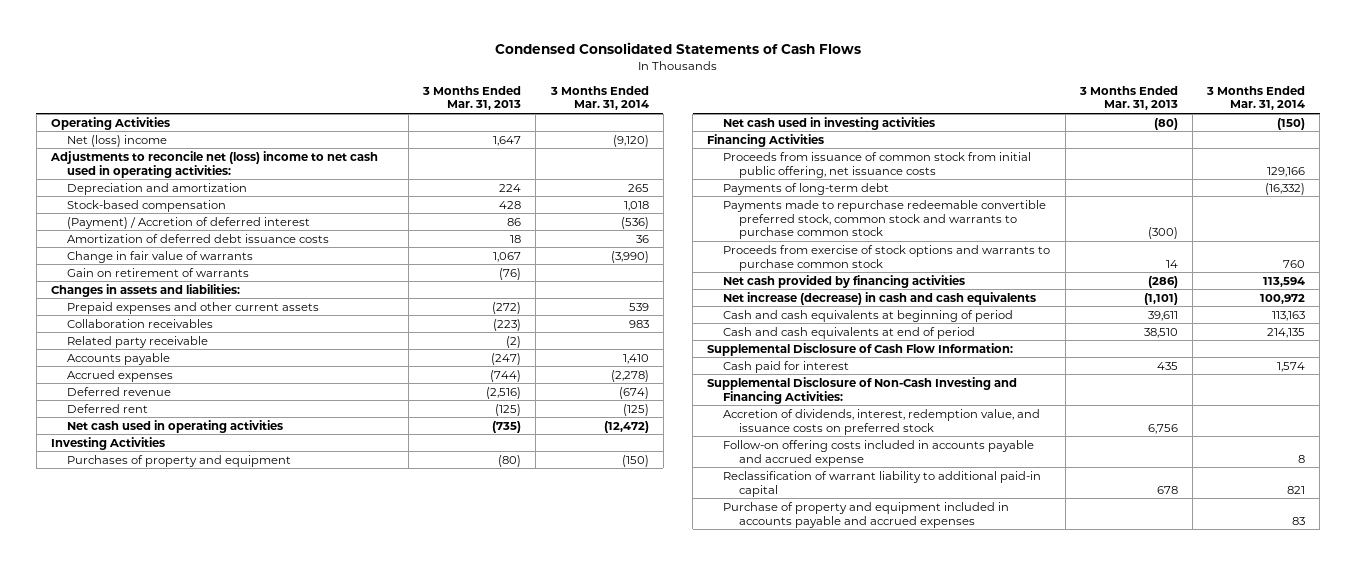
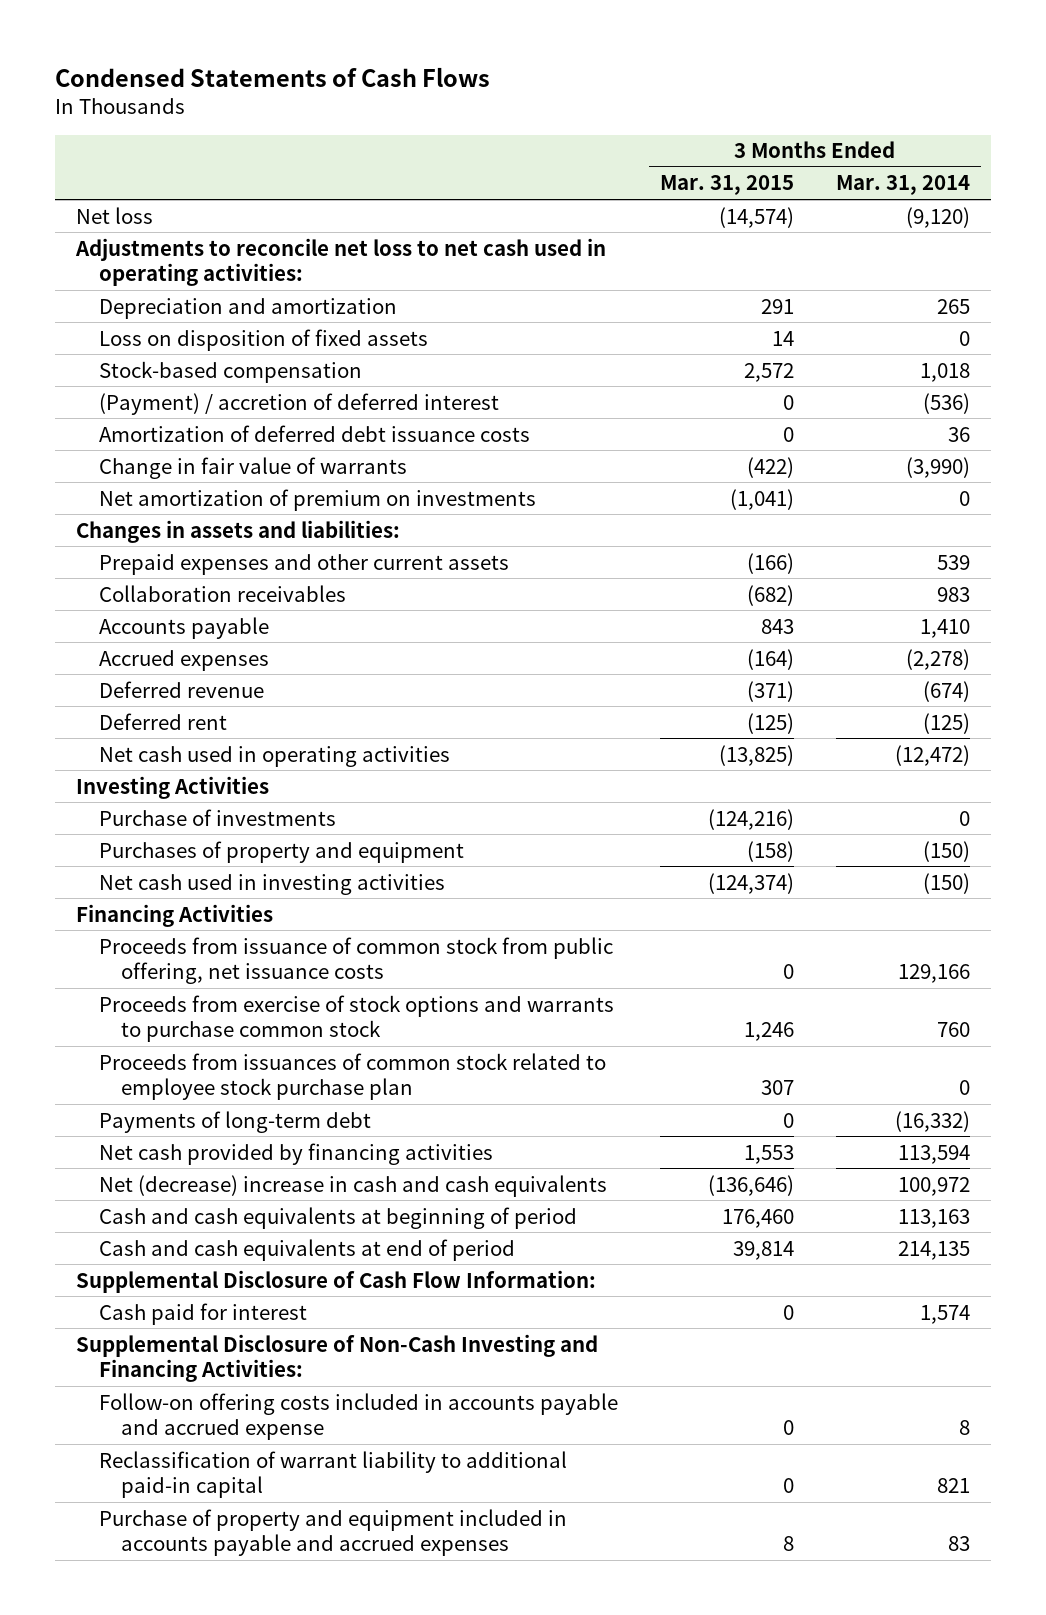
[494,42,861,55] Condensed Consolidated Statements of Cash Flows -> [54,66,490,87] Condensed Statements of Cash Flows
[422,85,522,111] 3 Months Ended Mar. 31, 2013 -> none
none -> [660,175,795,196] Mar. 31, 2015
[50,116,170,130] Operating Activities -> none
[66,134,167,147] Net (loss) income -> [76,206,154,224] Net loss
[49,150,378,178] Adjustments to reconcile net (loss) income to net cash used in operating activities: -> [75,237,607,287] Adjustments to reconcile net loss to net cash used in operating activities:
none -> [98,328,428,351] Loss on disposition of fixed assets
[66,216,310,229] (Payment) / Accretion of deferred interest -> [98,392,499,415] (Payment) / accretion of deferred interest
[66,267,249,277] Gain on retirement of warrants -> none
none -> [98,488,536,511] Net amortization of premium on investments
[66,335,208,348] Related party receivable -> none
none -> [98,808,336,826] Purchase of investments
[723,199,1047,240] Payments made to repurchase redeemable convertible preferred stock, common stock and warrants to purchase common stock -> none
[723,151,1032,178] Proceeds from issuance of common stock from initial public offering, net issuance costs -> [98,936,613,985] Proceeds from issuance of common stock from public offering, net issuance costs
none -> [98,1052,606,1101] Proceeds from issuances of common stock related to employee stock purchase plan
[723,182,890,195] Payments of long-term debt -> [98,1110,371,1133] Payments of long-term debt
[723,291,1037,305] Net increase (decrease) in cash and cash equivalents -> [98,1174,607,1197] Net (decrease) increase in cash and cash equivalents
[723,408,1041,435] Accretion of dividends, interest, redemption value, and issuance costs on preferred stock -> none

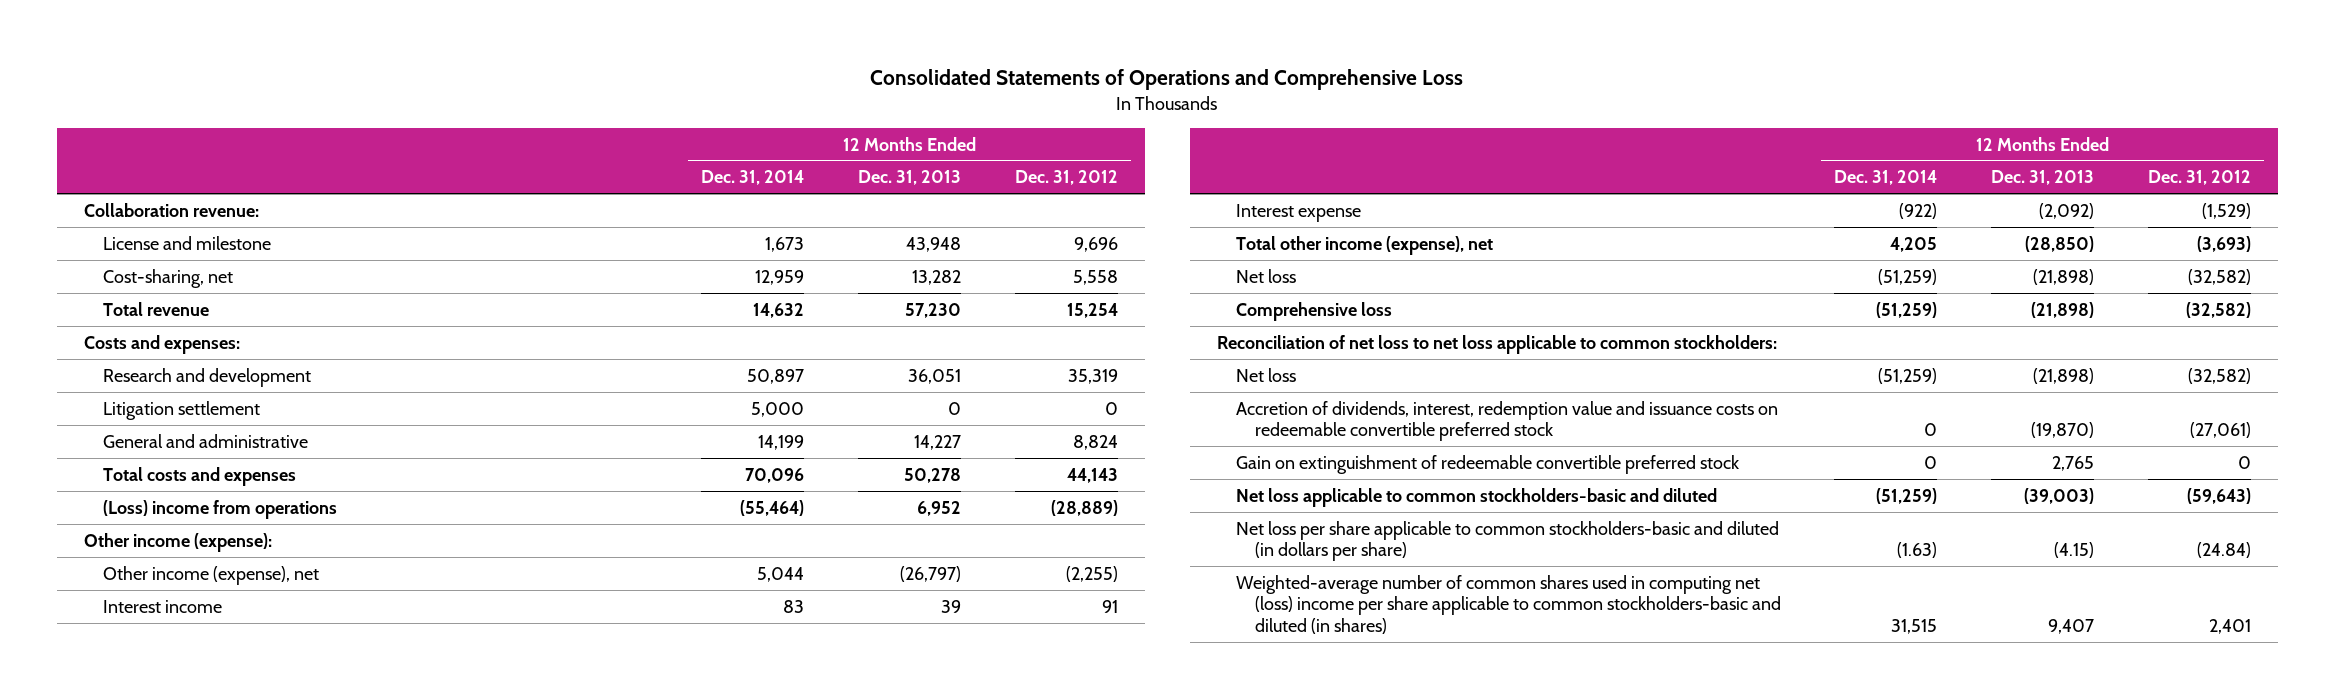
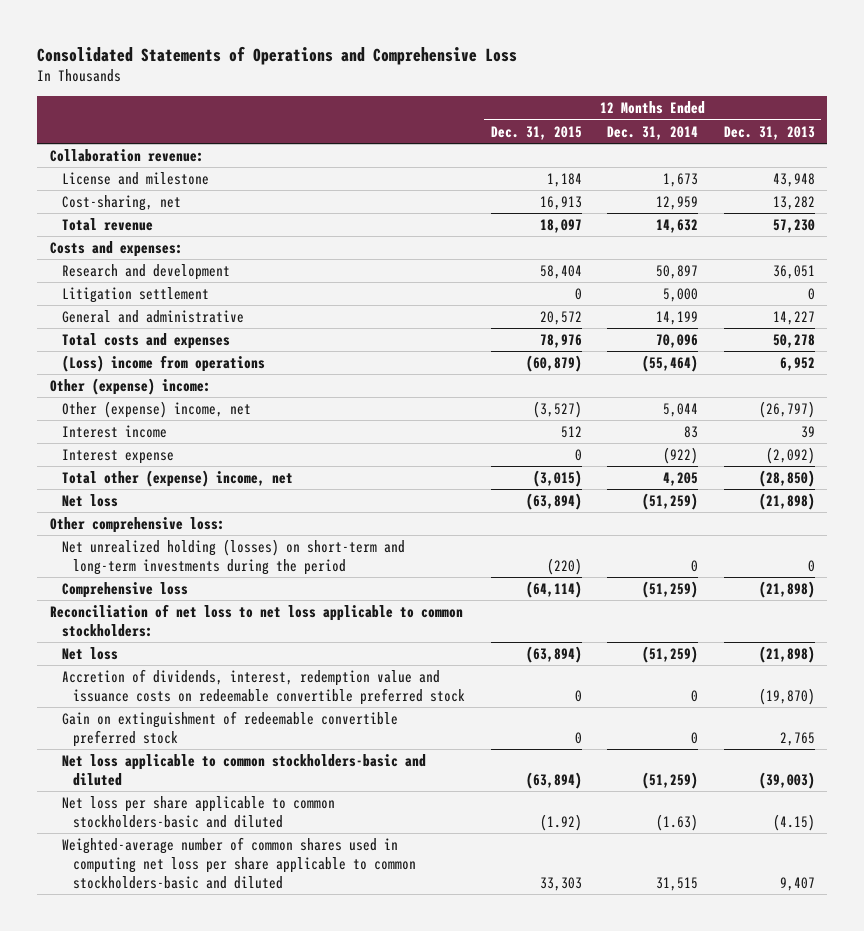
[1014,170,1118,186] Dec. 31, 2012 -> none
none -> [490,125,582,140] Dec. 31, 2015
[83,532,272,552] Other income (expense): -> [49,378,211,396] Other (expense) income:
[102,565,319,585] Other income (expense), net -> [61,401,251,419] Other (expense) income, net
[1235,235,1493,255] Total other income (expense), net -> [61,470,293,488] Total other (expense) income, net
none -> [49,517,225,534] Other comprehensive loss:
none -> [61,539,405,575] Net unrealized holding (losses) on short-term and long-term investments during the period
[1235,520,1779,562] Net loss per share applicable to common stockholders-basic and diluted (in dollars per share) -> [61,796,335,828] Net loss per share applicable to common stockholders-basic and diluted
[1235,574,1781,634] Weighted-average number of common shares used in computing net (loss) income per share applicable to common stockholders-basic and diluted (in shares) -> [61,837,417,889] Weighted-average number of common shares used in computing net loss per share applicable to common stockholders-basic and diluted

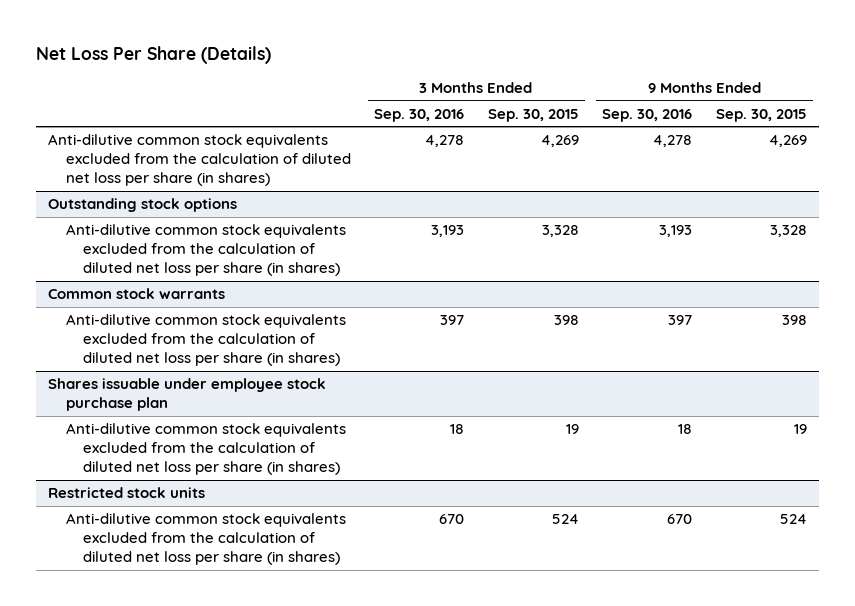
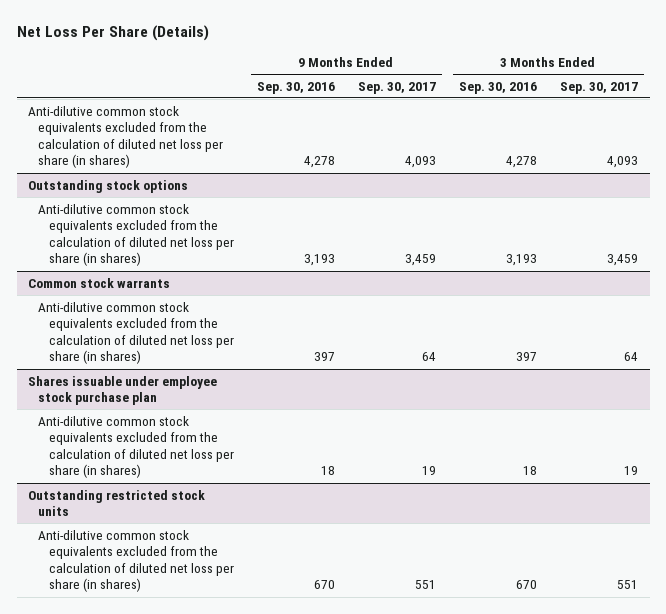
[487,108,579,122] Sep. 30, 2015 -> none
[715,108,807,122] Sep. 30, 2015 -> none
none -> [357,81,436,94] Sep. 30, 2017
none -> [560,81,639,94] Sep. 30, 2017
[48,487,206,499] Restricted stock units -> [28,489,206,517] Outstanding restricted stock units

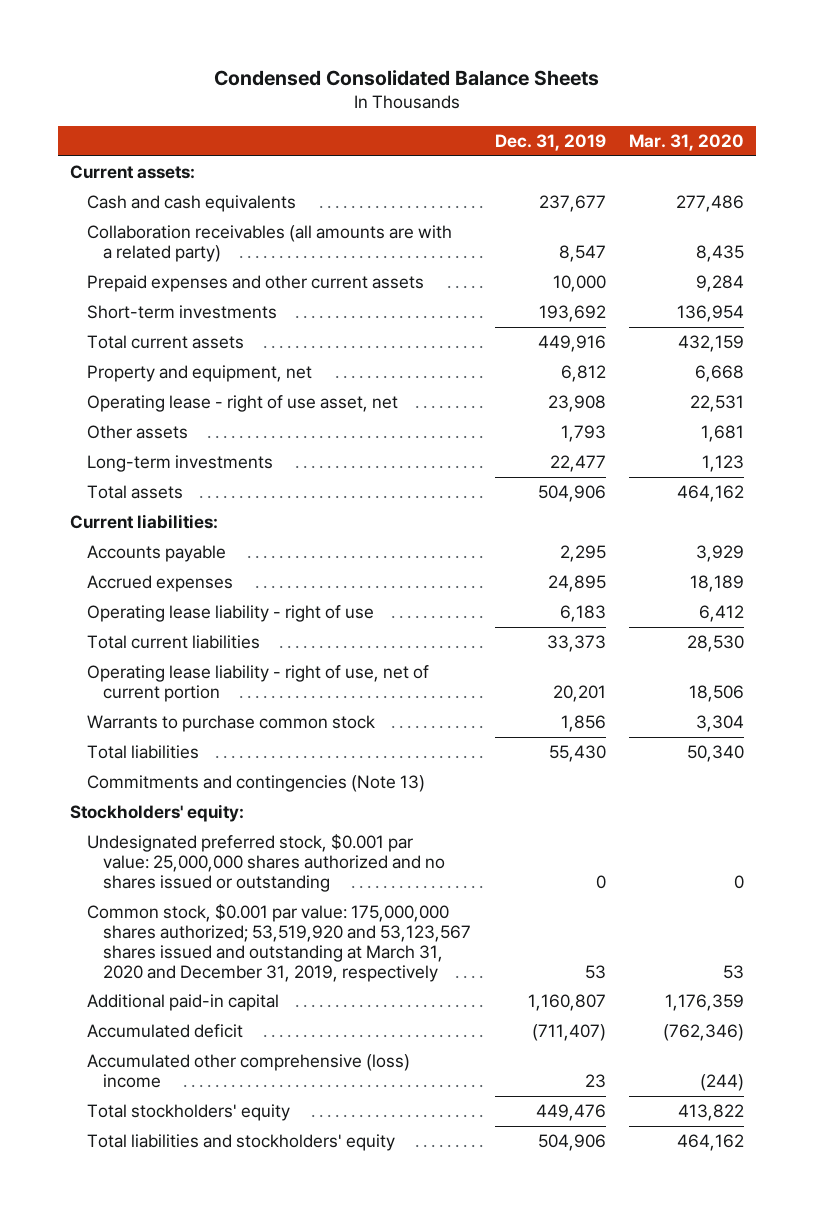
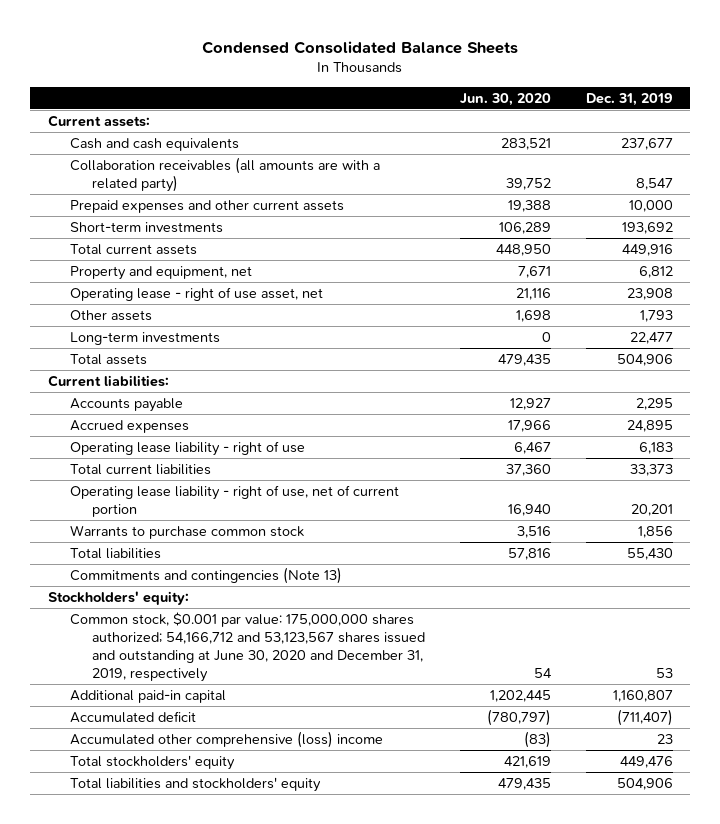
[629,133,745,151] Mar. 31, 2020 -> none
none -> [459,92,551,106] Jun. 30, 2020
[86,834,446,892] Undesignated preferred stock, $0.001 par value: 25,000,000 shares authorized and no shares issued or outstanding -> none
[86,904,472,982] Common stock, $0.001 par value: 175,000,000 shares authorized; 53,519,920 and 53,123,567 shares issued and outstanding at March 31, 2020 and December 31, 2019, respectively -> [69,611,426,682] Common stock, $0.001 par value: 175,000,000 shares authorized; 54,166,712 and 53,123,567 shares issued and outstanding at June 30, 2020 and December 31, 2019, respectively

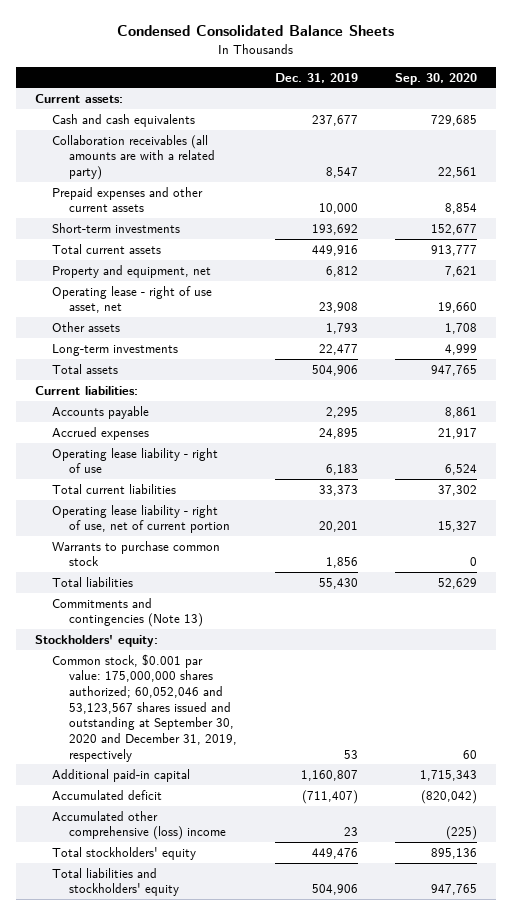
[459,92,551,106] Jun. 30, 2020 -> none
none -> [395,72,478,85] Sep. 30, 2020
[69,611,426,682] Common stock, $0.001 par value: 175,000,000 shares authorized; 54,166,712 and 53,123,567 shares issued and outstanding at June 30, 2020 and December 31, 2019, respectively -> [51,653,237,762] Common stock, $0.001 par value: 175,000,000 shares authorized; 60,052,046 and 53,123,567 shares issued and outstanding at September 30, 2020 and December 31, 2019, respectively

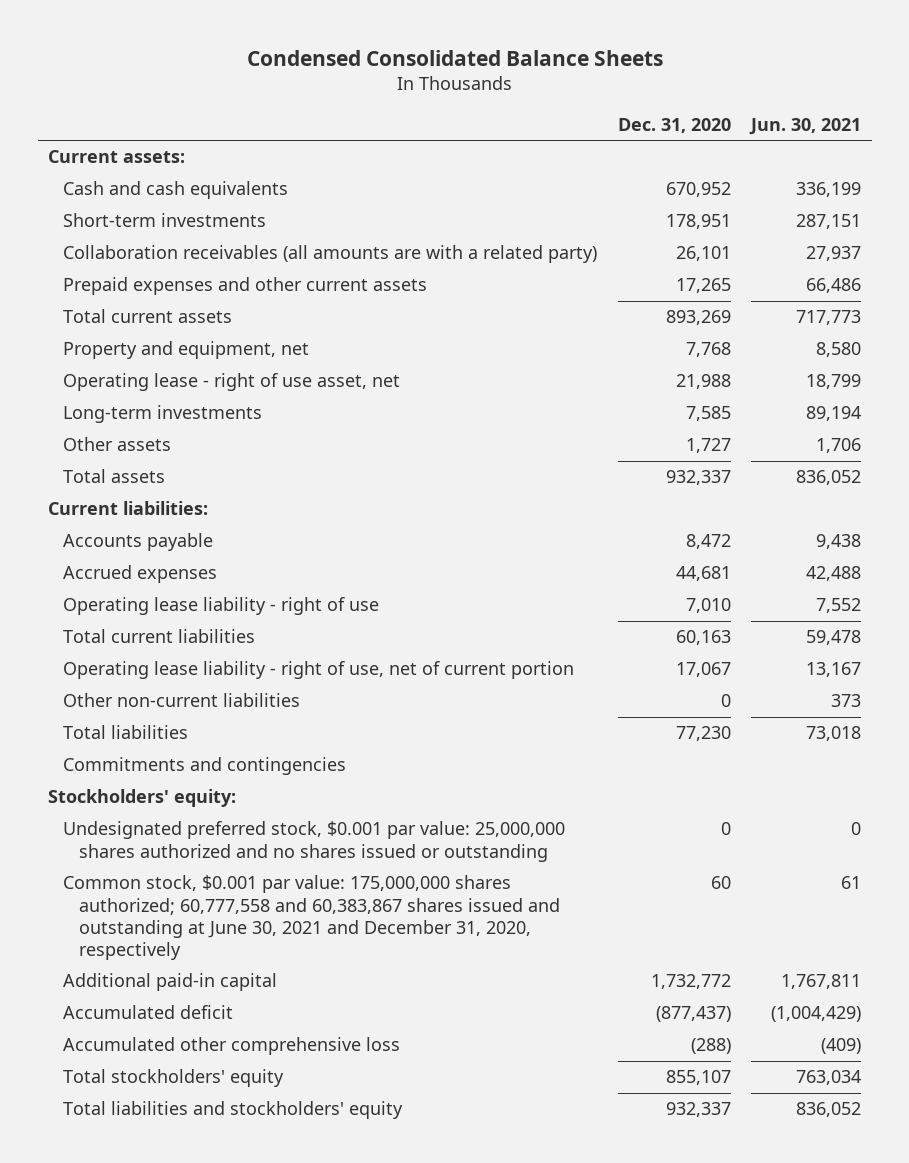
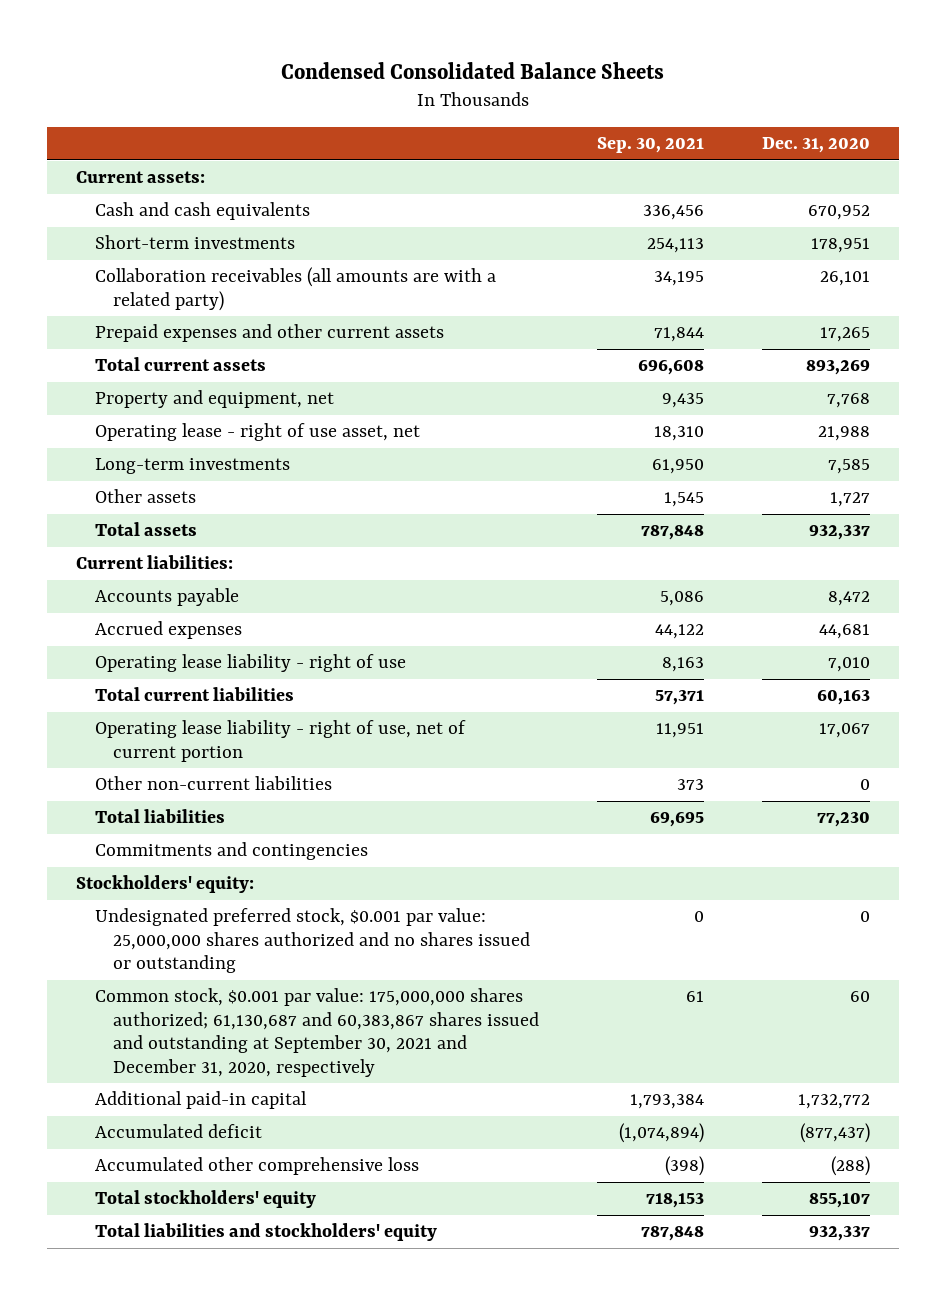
[749,117,862,135] Jun. 30, 2021 -> none
none -> [597,137,705,154] Sep. 30, 2021
[63,875,561,961] Common stock, $0.001 par value: 175,000,000 shares authorized; 60,777,558 and 60,383,867 shares issued and outstanding at June 30, 2021 and December 31, 2020, respectively -> [94,988,540,1077] Common stock, $0.001 par value: 175,000,000 shares authorized; 61,130,687 and 60,383,867 shares issued and outstanding at September 30, 2021 and December 31, 2020, respectively

